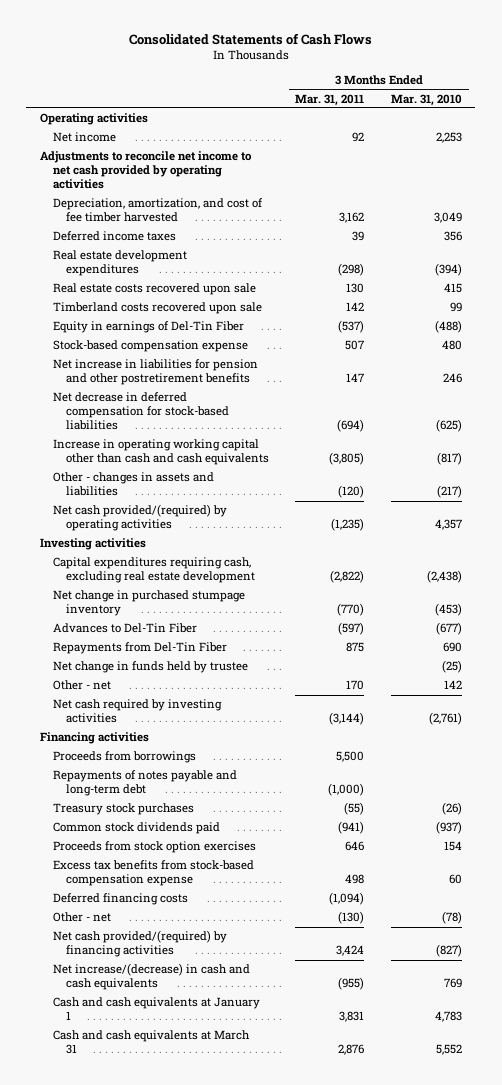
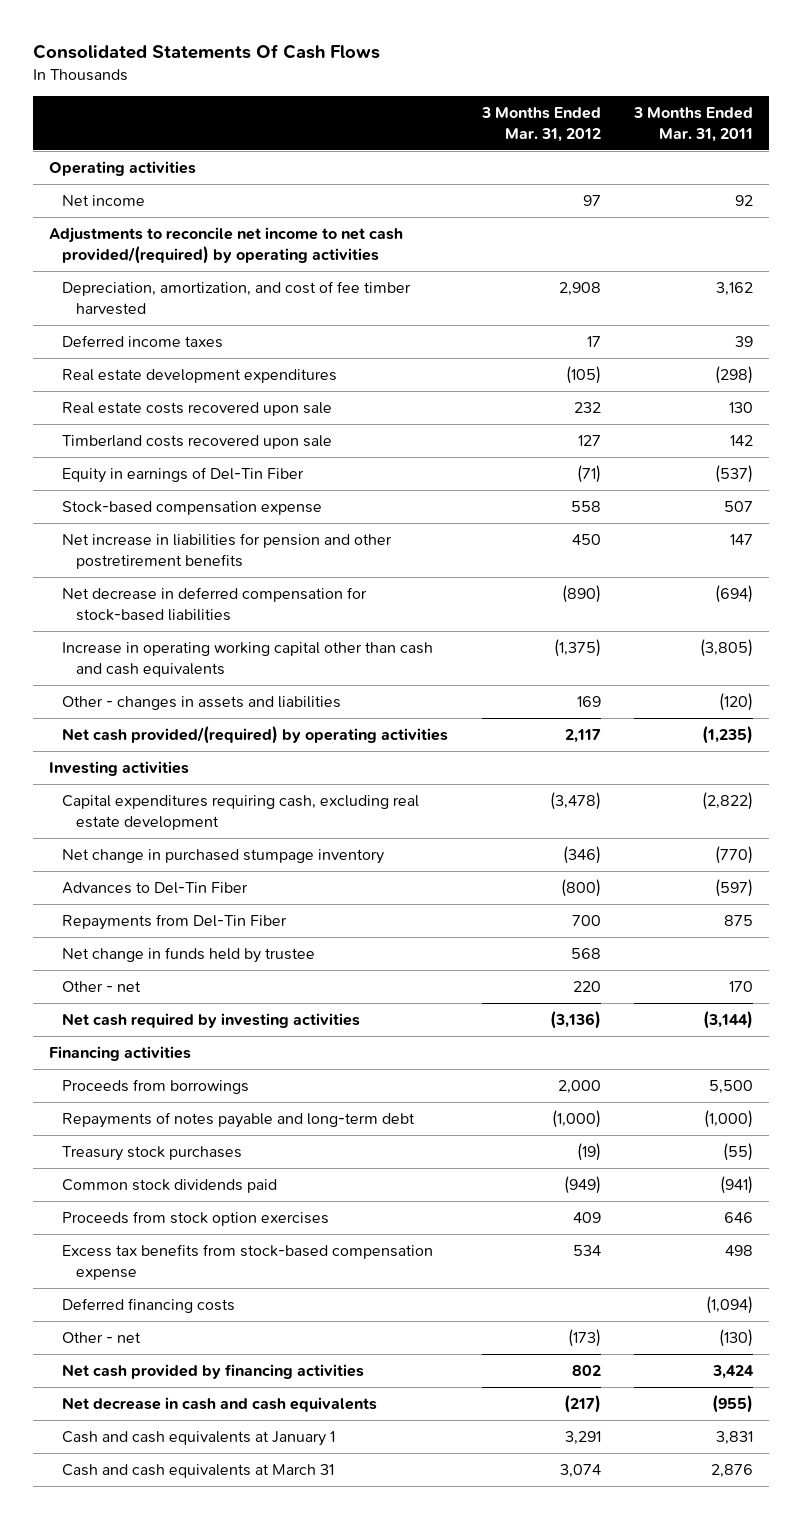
[128,32,372,45] Consolidated Statements of Cash Flows -> [32,43,380,59] Consolidated Statements Of Cash Flows
[390,93,462,106] Mar. 31, 2010 -> none
none -> [480,106,601,142] 3 Months Ended Mar. 31, 2012
[39,151,252,190] Adjustments to reconcile net income to net cash provided by operating activities -> [49,227,404,264] Adjustments to reconcile net income to net cash provided/(required) by operating activities
[52,930,227,958] Net cash provided/(required) by financing activities -> [62,1364,365,1380] Net cash provided by financing activities
[52,963,250,991] Net increase/(decrease) in cash and cash equivalents -> [62,1397,378,1413] Net decrease in cash and cash equivalents

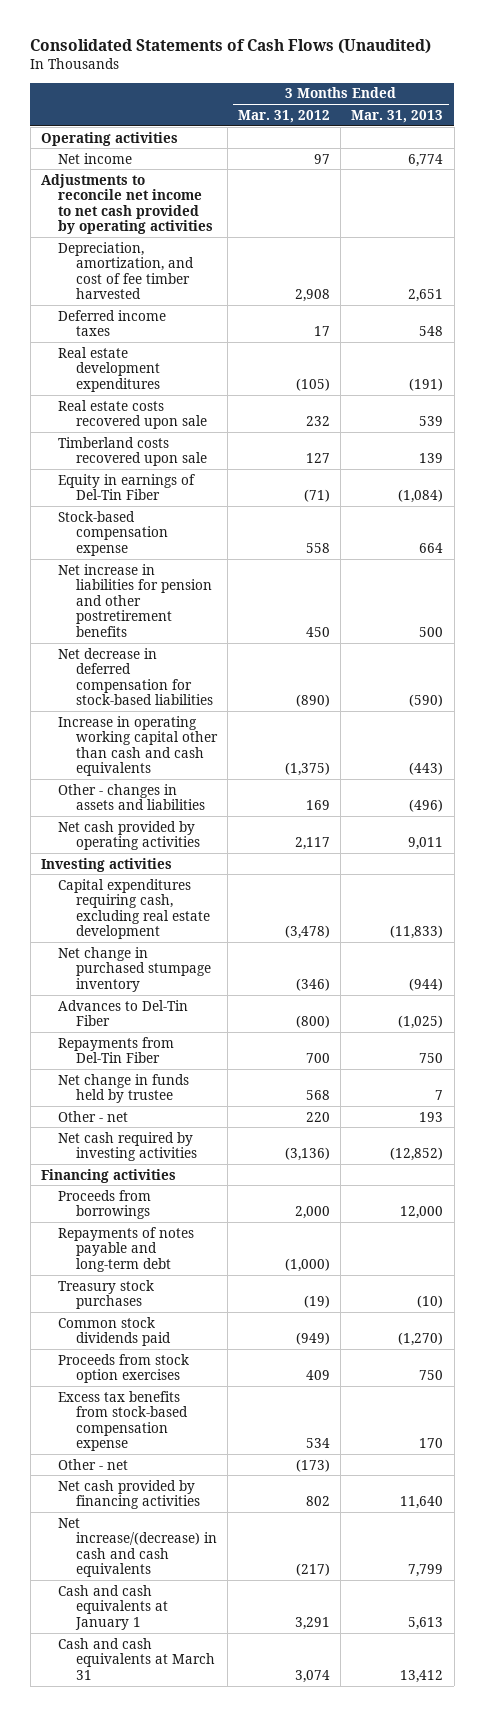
[32,43,380,59] Consolidated Statements Of Cash Flows -> [30,38,432,54] Consolidated Statements of Cash Flows (Unaudited)
[632,106,753,142] 3 Months Ended Mar. 31, 2011 -> none
none -> [351,109,444,123] Mar. 31, 2013
[49,227,404,264] Adjustments to reconcile net income to net cash provided/(required) by operating activities -> [40,173,214,235] Adjustments to reconcile net income to net cash provided by operating activities
[62,726,449,745] Net cash provided/(required) by operating activities -> [58,820,201,851] Net cash provided by operating activities
[62,1298,236,1314] Deferred financing costs -> none
[62,1397,378,1413] Net decrease in cash and cash equivalents -> [58,1517,218,1578] Net increase/(decrease) in cash and cash equivalents

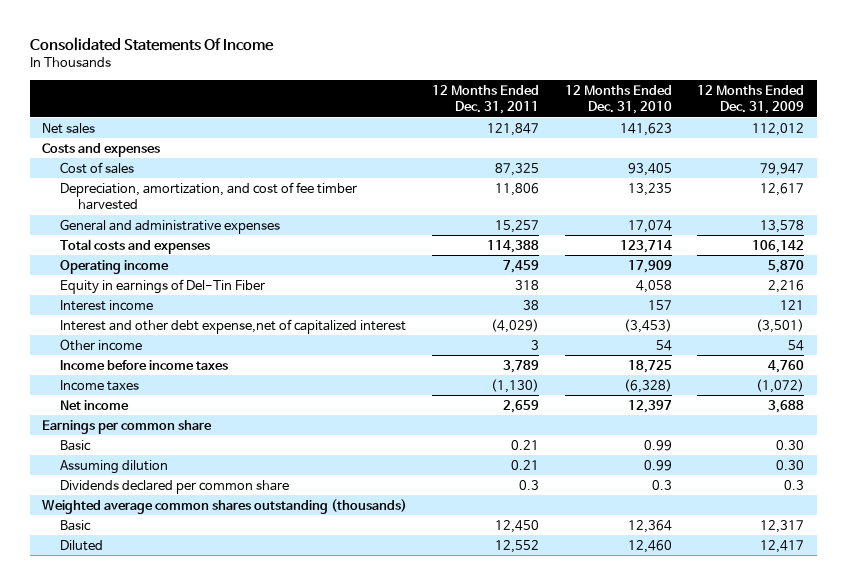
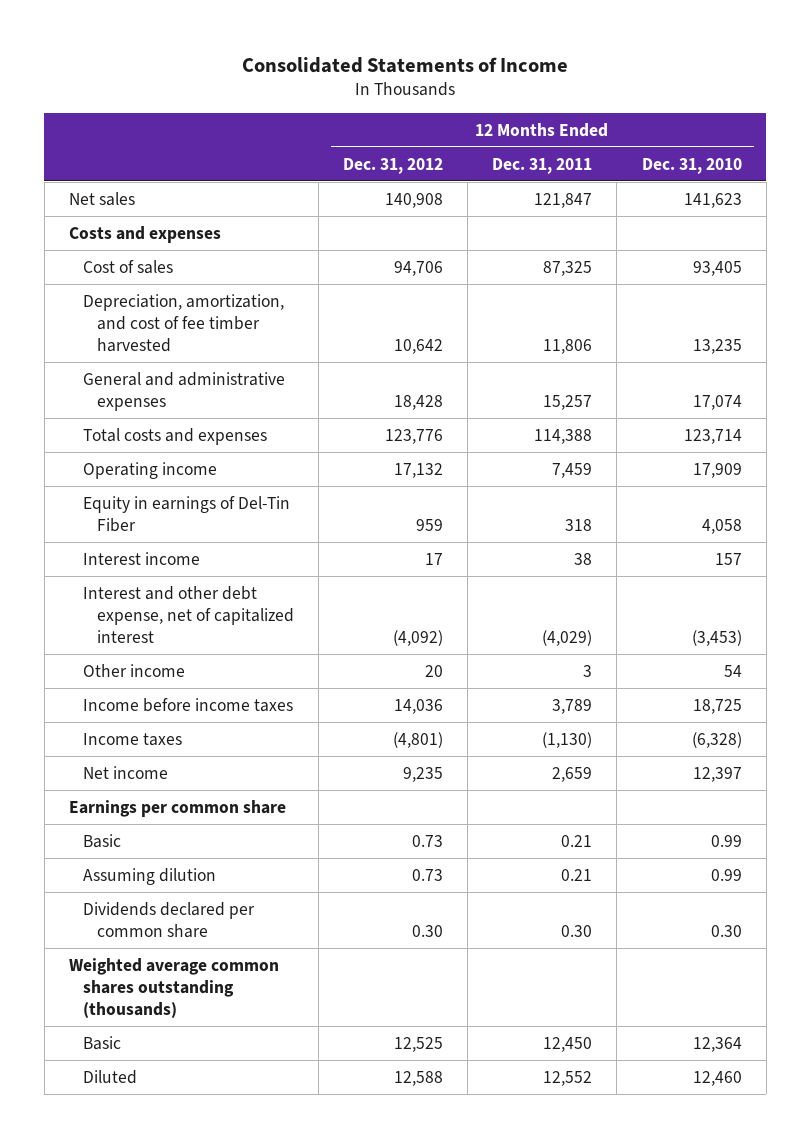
[29,36,274,51] Consolidated Statements Of Income -> [242,56,569,73] Consolidated Statements of Income
[696,84,804,115] 12 Months Ended Dec. 31, 2009 -> none
none -> [342,157,443,174] Dec. 31, 2012
[60,318,407,334] Interest and other debt expense,net of capitalized interest -> [82,585,294,644] Interest and other debt expense, net of capitalized interest
[519,479,540,490] 0.3 -> [561,924,593,937] 0.30
[651,479,672,490] 0.3 -> [710,924,742,937] 0.30

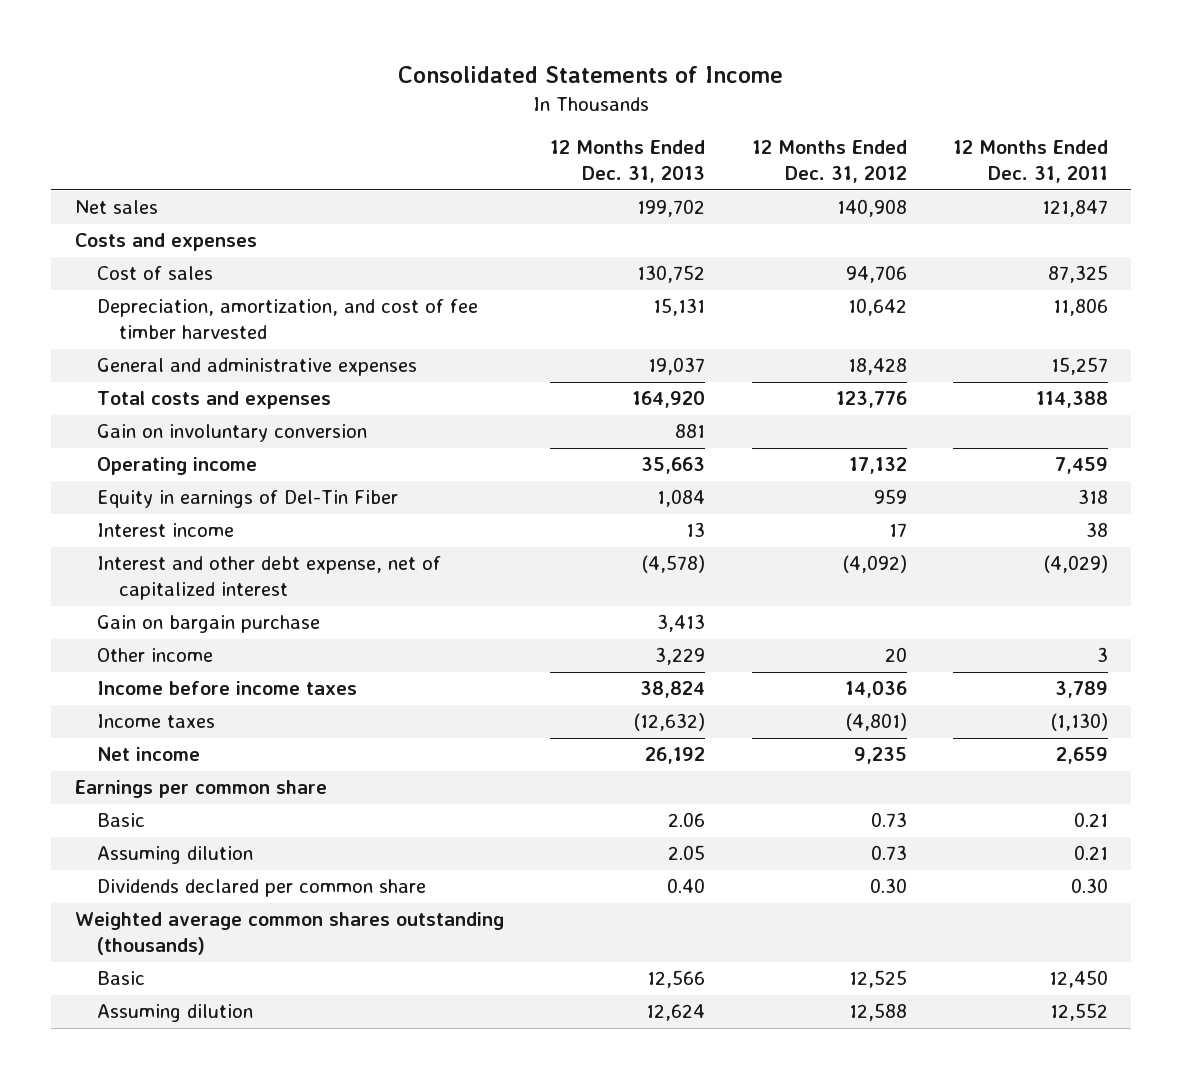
[641,157,742,174] Dec. 31, 2010 -> none
none -> [550,140,706,184] 12 Months Ended Dec. 31, 2013
none -> [96,424,367,443] Gain on involuntary conversion
none -> [96,615,320,634] Gain on bargain purchase
[82,1069,137,1084] Diluted -> [96,1004,253,1023] Assuming dilution

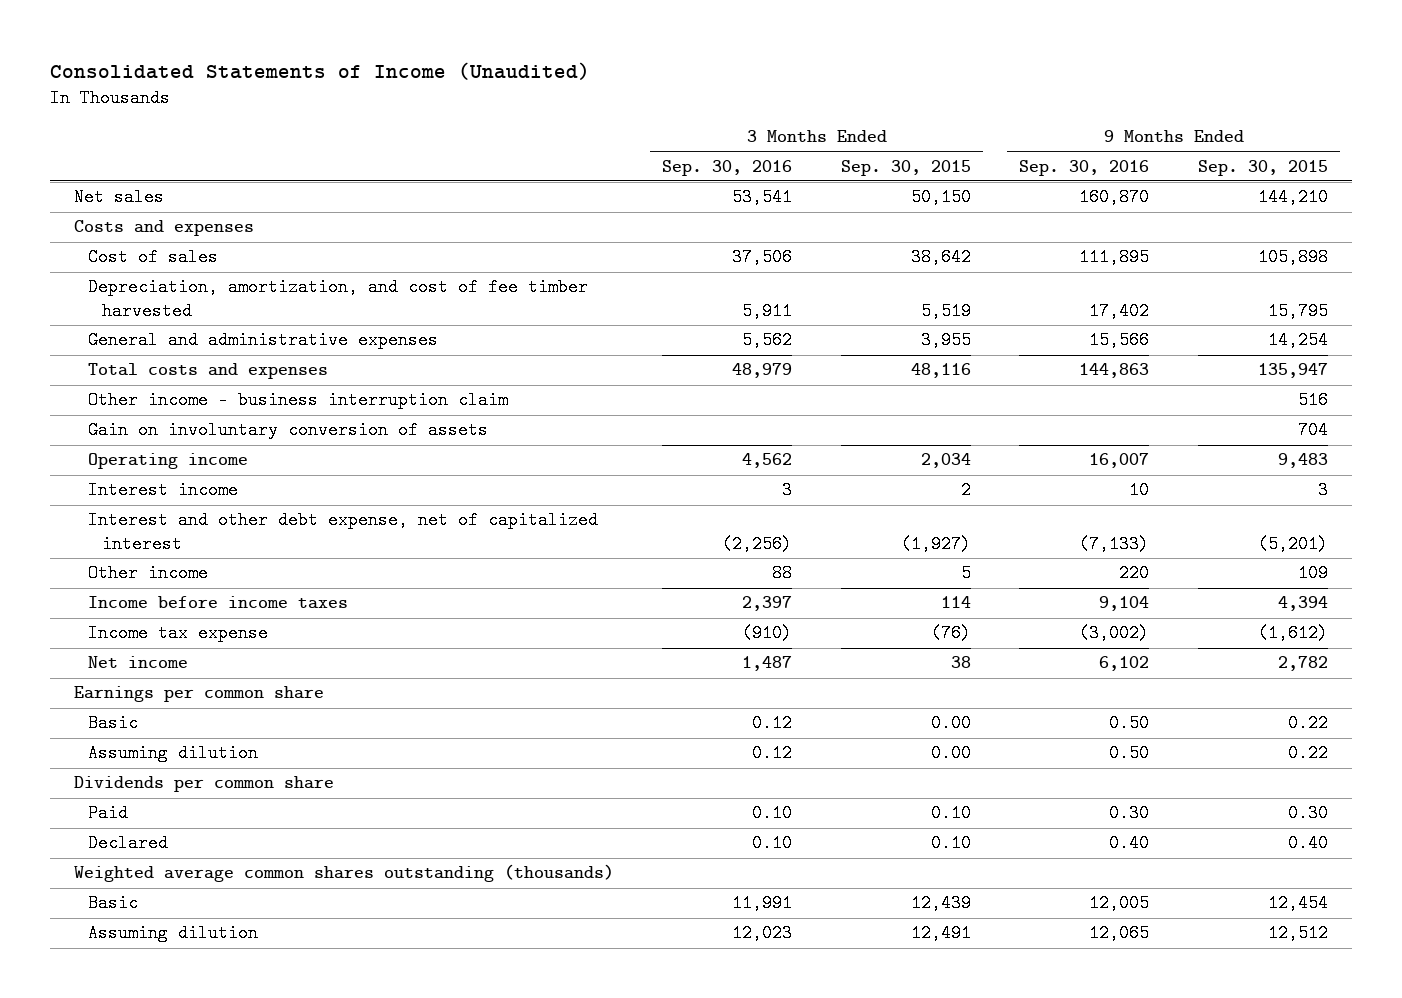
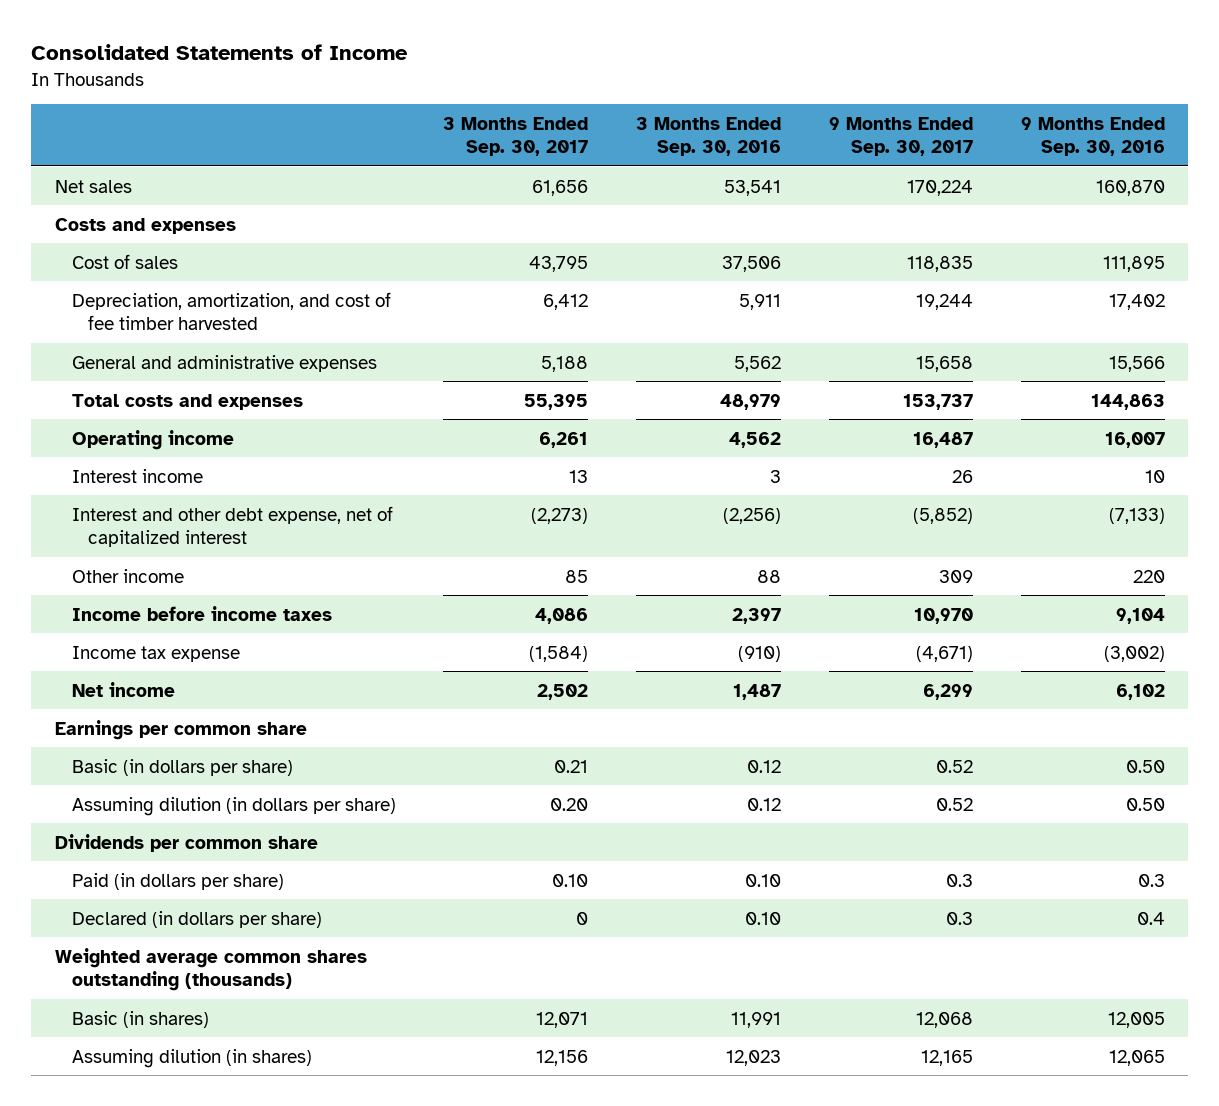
[49,62,590,81] Consolidated Statements of Income (Unaudited) -> [30,44,408,61] Consolidated Statements of Income
[840,159,971,176] Sep. 30, 2015 -> none
[1197,159,1328,176] Sep. 30, 2015 -> none
none -> [443,116,589,157] 3 Months Ended Sep. 30, 2017
none -> [828,116,973,157] 9 Months Ended Sep. 30, 2017
[87,391,508,410] Other income - business interruption claim -> none
[87,421,488,440] Gain on involuntary conversion of assets -> none
[87,714,138,733] Basic -> [71,758,293,776] Basic (in dollars per share)
[87,744,258,763] Assuming dilution -> [71,796,396,816] Assuming dilution (in dollars per share)
[87,804,128,823] Paid -> [71,872,284,890] Paid (in dollars per share)
[1109,804,1150,823] 0.30 -> [1137,873,1165,887] 0.3
[87,834,168,853] Declared -> [71,910,322,928] Declared (in dollars per share)
[1109,834,1150,853] 0.40 -> [1136,911,1165,925] 0.4
[87,894,138,913] Basic -> [71,1010,209,1028] Basic (in shares)
[87,924,258,943] Assuming dilution -> [71,1048,312,1068] Assuming dilution (in shares)

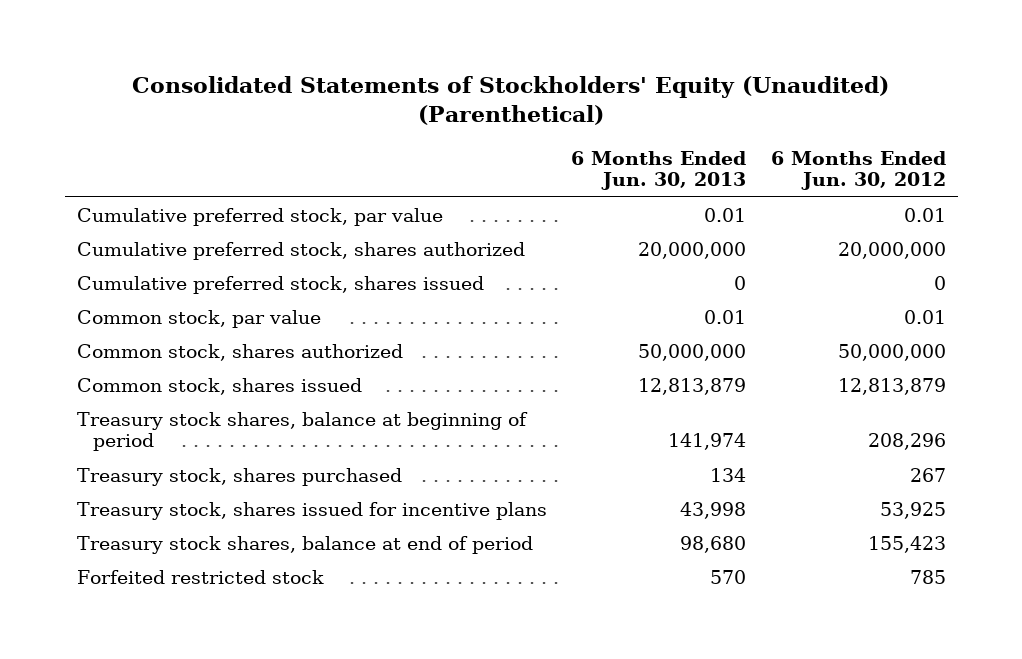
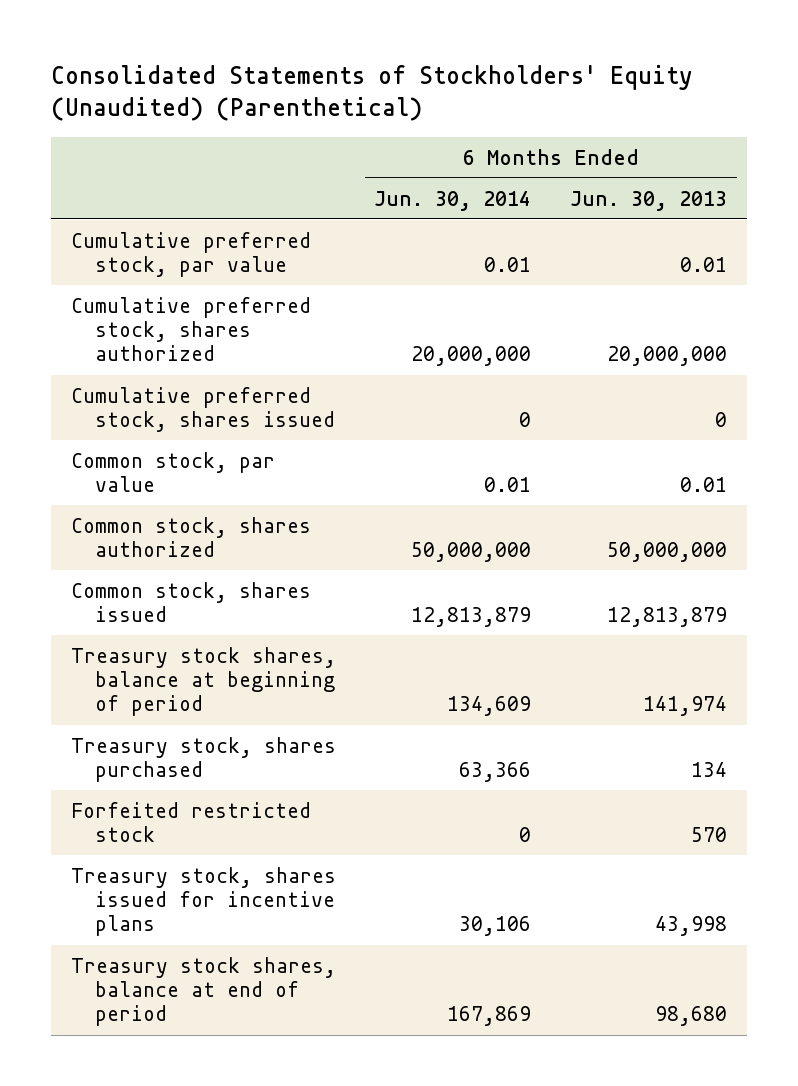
[770,150,946,191] 6 Months Ended Jun. 30, 2012 -> none
none -> [374,190,532,211] Jun. 30, 2014
[76,569,324,584] Forfeited restricted stock -> [70,801,311,843] Forfeited restricted stock

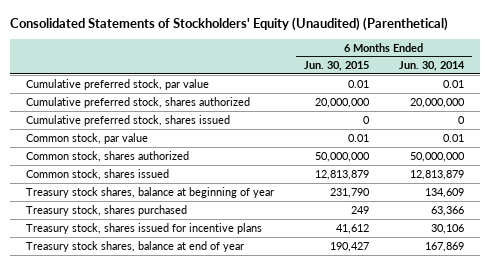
[570,190,728,211] Jun. 30, 2013 -> none
none -> [304,61,370,72] Jun. 30, 2015
[70,646,336,717] Treasury stock shares, balance at beginning of period -> [25,186,274,198] Treasury stock shares, balance at beginning of year
[70,801,311,843] Forfeited restricted stock -> none
[70,956,336,1027] Treasury stock shares, balance at end of period -> [25,240,244,252] Treasury stock shares, balance at end of year

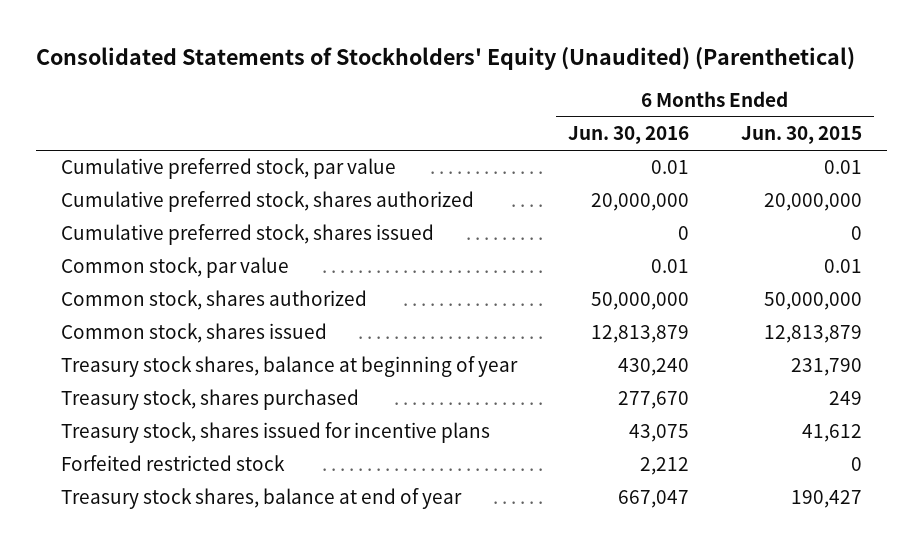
[399,61,466,72] Jun. 30, 2014 -> none
none -> [568,126,690,145] Jun. 30, 2016
none -> [61,455,286,472] Forfeited restricted stock

